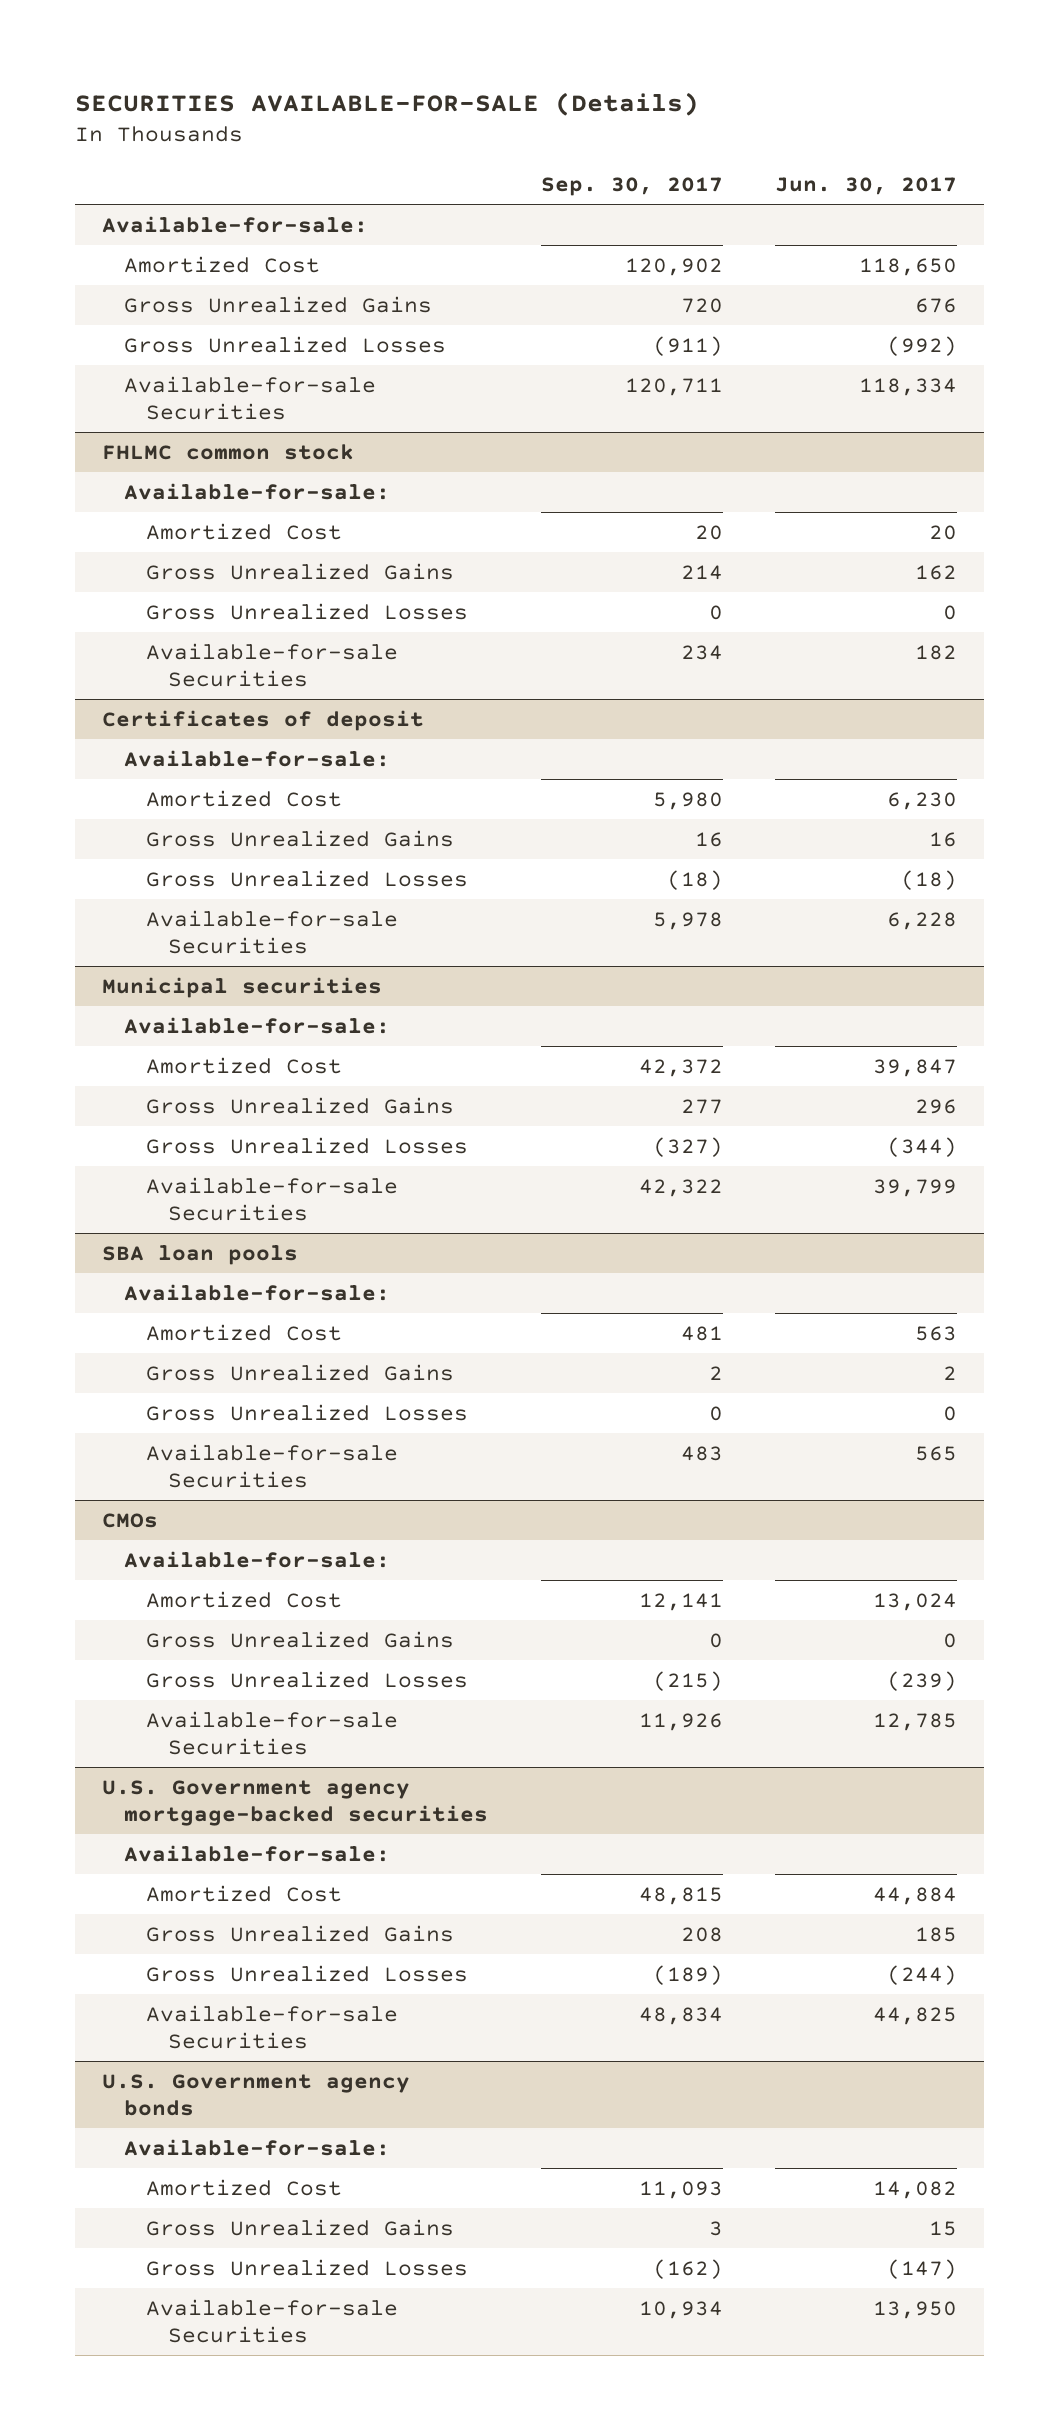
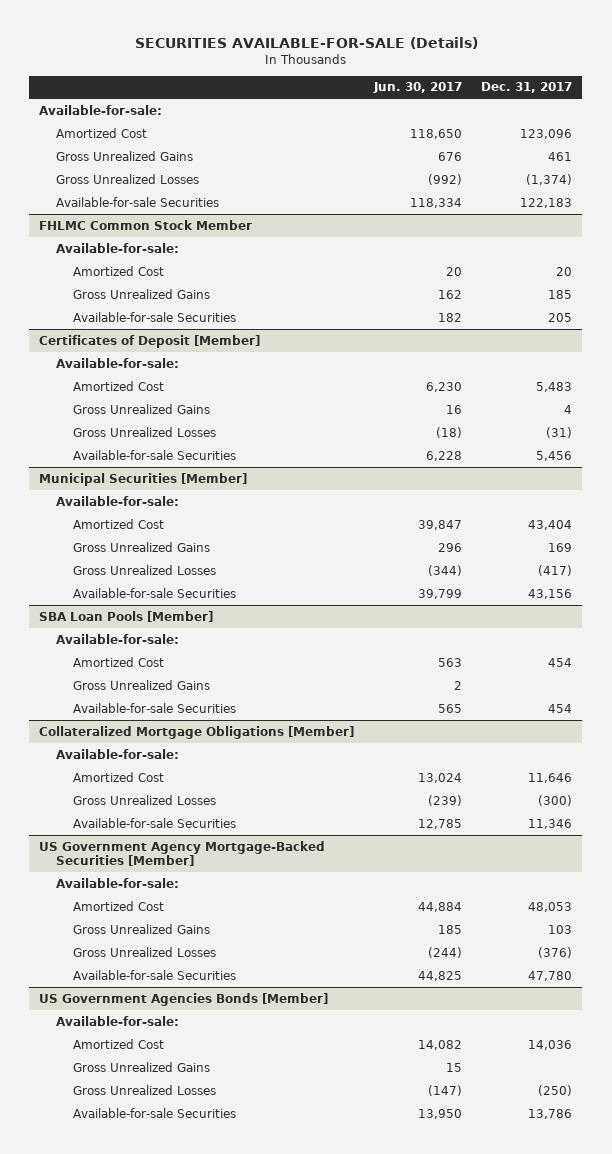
[540,177,723,197] Sep. 30, 2017 -> none
none -> [481,82,573,94] Dec. 31, 2017
[101,443,354,460] FHLMC common stock -> [39,219,253,230] FHLMC Common Stock Member
[145,602,468,620] Gross Unrealized Losses -> none
[101,709,424,731] Certificates of deposit -> [39,334,261,348] Certificates of Deposit [Member]
[101,976,382,998] Municipal securities -> [39,472,248,486] Municipal Securities [Member]
[101,1244,298,1265] SBA loan pools -> [39,610,214,622] SBA Loan Pools [Member]
[145,1403,468,1421] Gross Unrealized Losses -> none
[101,1512,158,1528] CMOs -> [39,725,355,739] Collateralized Mortgage Obligations [Member]
[145,1630,454,1648] Gross Unrealized Gains -> none
[101,1779,488,1826] U.S. Government agency mortgage-backed securities -> [39,840,326,867] US Government Agency Mortgage-Backed Securities [Member]
[101,2073,410,2116] U.S. Government agency bonds -> [39,992,329,1006] US Government Agencies Bonds [Member]

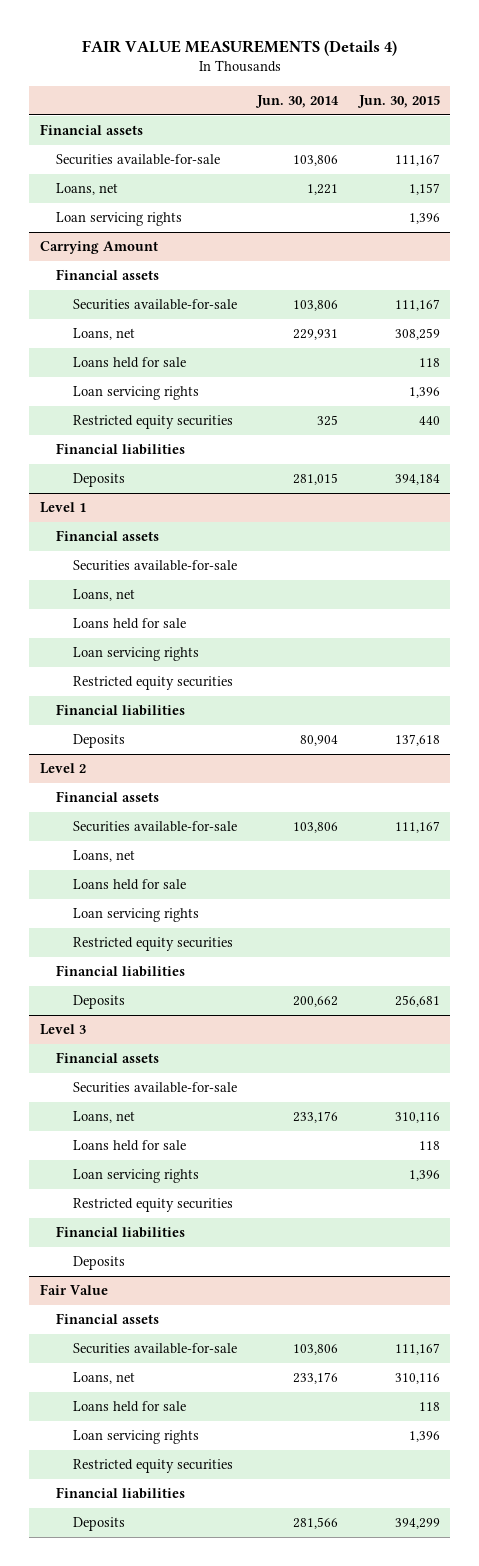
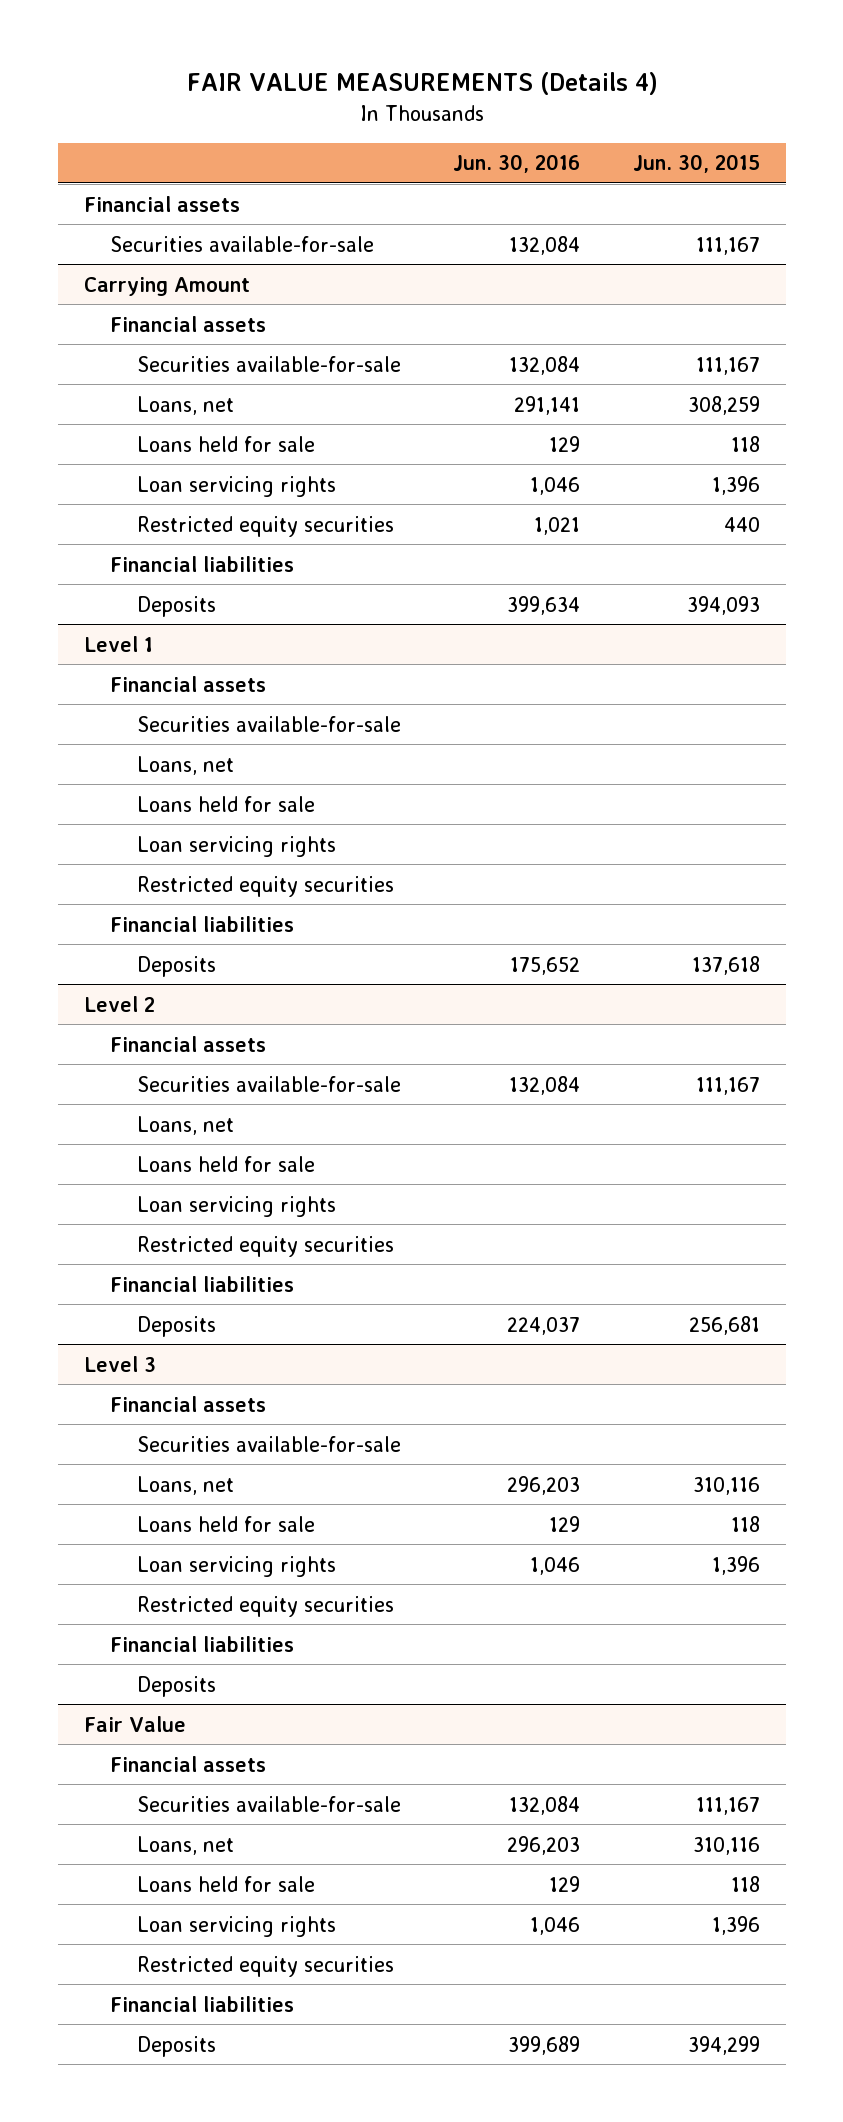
[255,94,340,108] Jun. 30, 2014 -> none
none -> [453,154,581,174] Jun. 30, 2016
[56,183,119,196] Loans, net -> none
[56,212,183,227] Loan servicing rights -> none
[394,474,440,486] 394,184 -> [686,595,760,615] 394,093

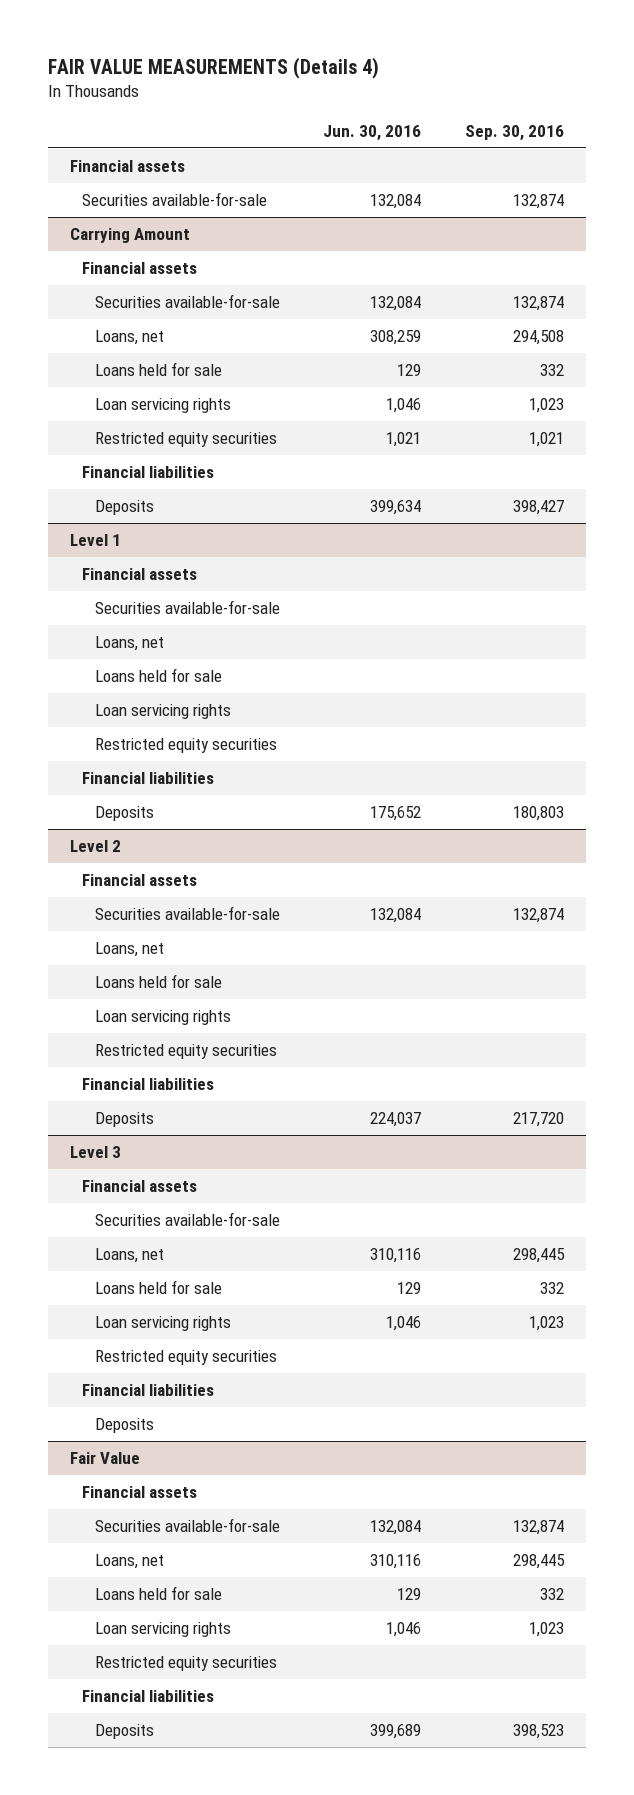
[632,154,760,174] Jun. 30, 2015 -> none
none -> [464,125,564,142] Sep. 30, 2016
[514,395,581,415] 291,141 -> [370,329,422,345] 308,259
[507,1475,581,1495] 296,203 -> [370,1247,422,1263] 310,116
[507,1835,581,1855] 296,203 -> [370,1553,422,1569] 310,116

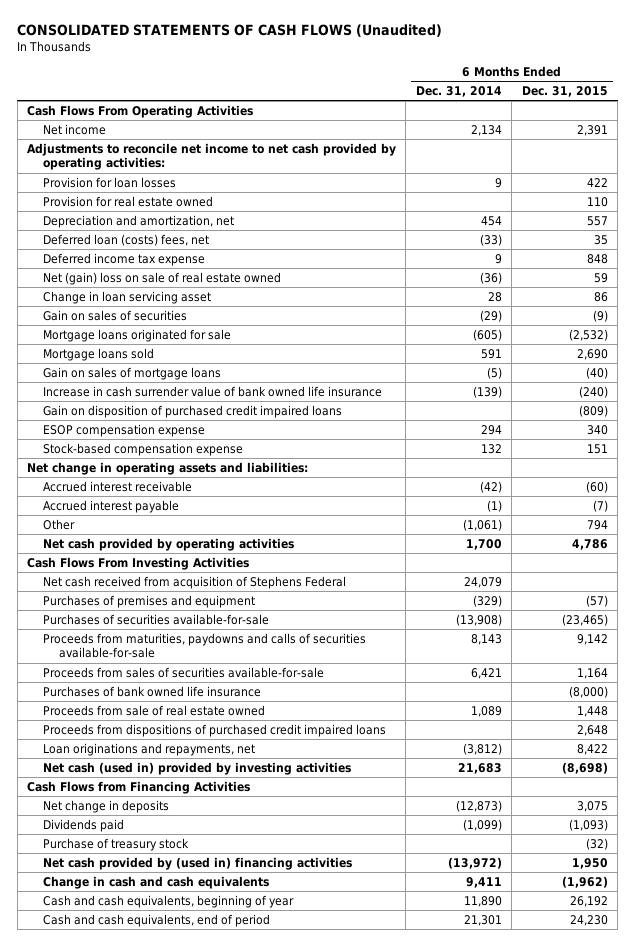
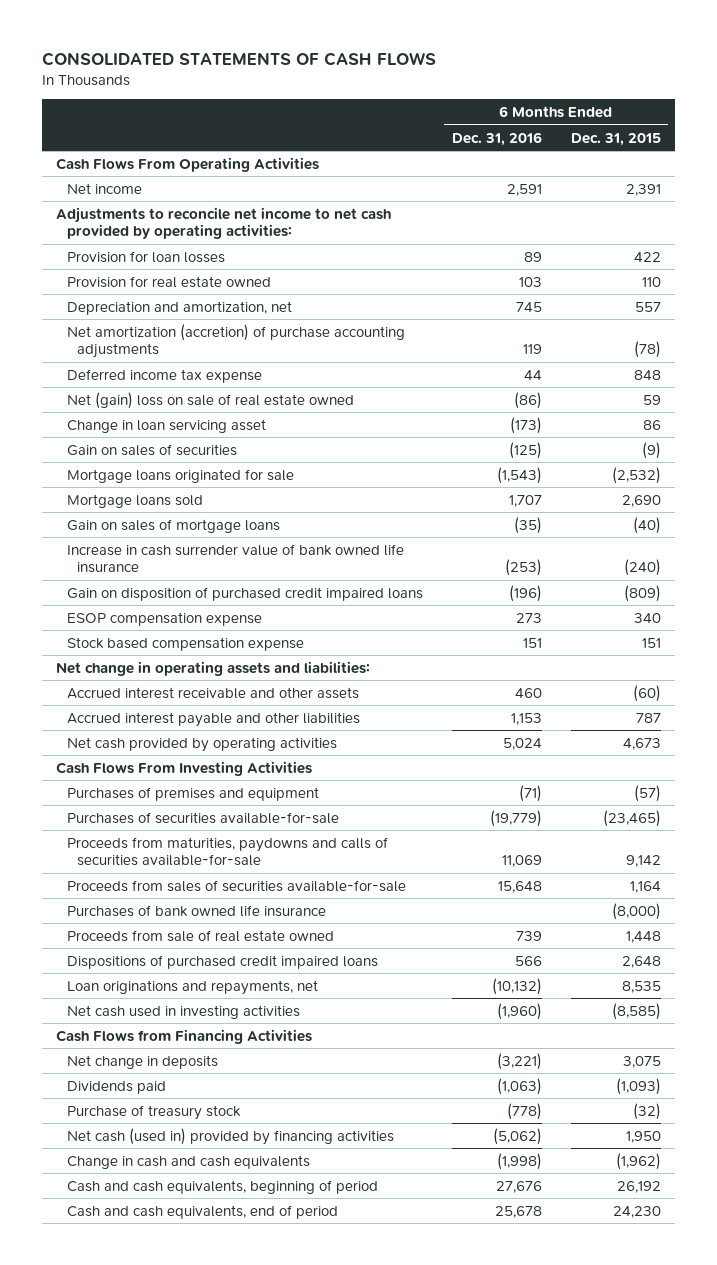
[17,24,443,38] CONSOLIDATED STATEMENTS OF CASH FLOWS (Unaudited) -> [41,51,436,66] CONSOLIDATED STATEMENTS OF CASH FLOWS
[415,85,502,97] Dec. 31, 2014 -> none
none -> [451,131,542,146] Dec. 31, 2016
[43,233,210,246] Deferred loan (costs) fees, net -> none
none -> [66,323,405,358] Net amortization (accretion) of purchase accounting adjustments
[43,442,244,456] Stock-based compensation expense -> [66,636,304,651] Stock based compensation expense
[43,518,76,530] Other -> none
[43,480,193,492] Accrued interest receivable -> [66,686,359,699] Accrued interest receivable and other assets
[43,499,180,513] Accrued interest payable -> [66,711,360,727] Accrued interest payable and other liabilities
[592,499,608,512] (7) -> [635,712,661,723] 787
[571,538,608,550] 4,786 -> [622,737,661,750] 4,673
[43,575,347,589] Net cash received from acquisition of Stephens Federal -> none
[43,723,387,737] Proceeds from dispositions of purchased credit impaired loans -> [66,954,378,969] Dispositions of purchased credit impaired loans
[576,743,608,755] 8,422 -> [621,980,661,993] 8,535
[43,761,352,775] Net cash (used in) provided by investing activities -> [66,1004,300,1019] Net cash used in investing activities
[561,761,608,774] (8,698) -> [611,1002,661,1020] (8,585)
[43,856,353,870] Net cash provided by (used in) financing activities -> [66,1127,394,1145] Net cash (used in) provided by financing activities
[43,894,295,908] Cash and cash equivalents, beginning of year -> [66,1179,378,1194] Cash and cash equivalents, beginning of period

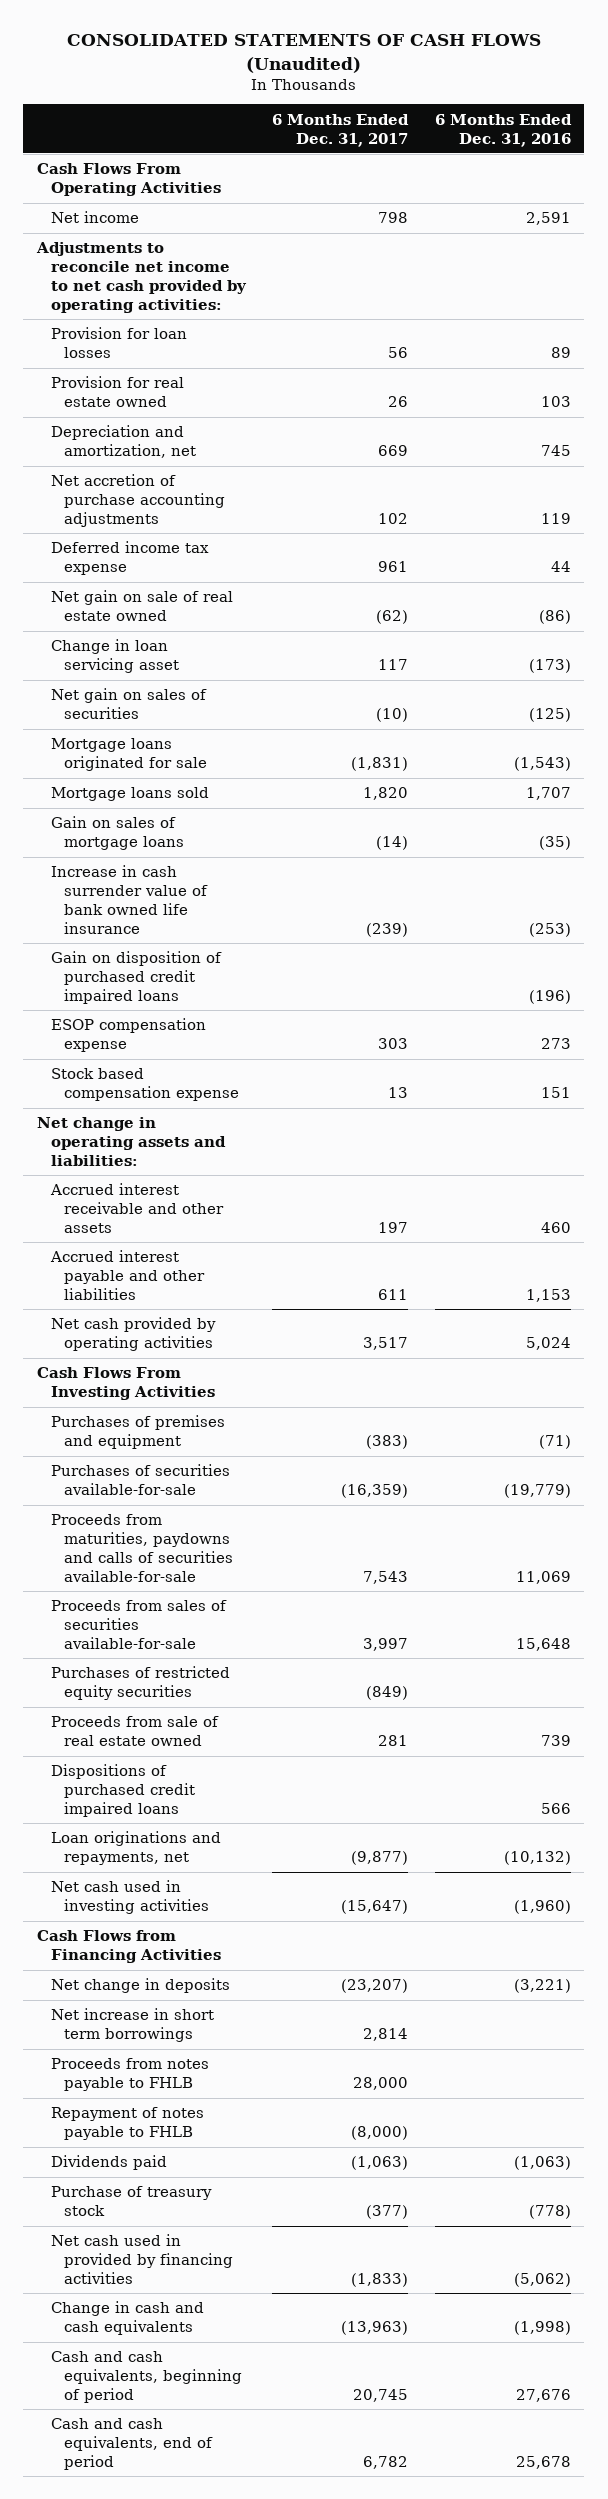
[41,51,436,66] CONSOLIDATED STATEMENTS OF CASH FLOWS -> [66,34,541,73] CONSOLIDATED STATEMENTS OF CASH FLOWS (Unaudited)
[570,132,661,146] Dec. 31, 2015 -> none
none -> [272,113,410,147] 6 Months Ended Dec. 31, 2017
[66,323,405,358] Net amortization (accretion) of purchase accounting adjustments -> [50,474,226,527] Net accretion of purchase accounting adjustments
[66,391,354,409] Net (gain) loss on sale of real estate owned -> [50,590,233,622] Net gain on sale of real estate owned
[66,443,237,456] Gain on sales of securities -> [50,688,207,720] Net gain on sales of securities
[66,904,326,917] Purchases of bank owned life insurance -> none
none -> [50,1666,230,1701] Purchases of restricted equity securities
none -> [50,2008,214,2043] Net increase in short term borrowings
none -> [50,2058,209,2092] Proceeds from notes payable to FHLB
none -> [50,2107,204,2141] Repayment of notes payable to FHLB
[66,1127,394,1145] Net cash (used in) provided by financing activities -> [50,2234,234,2284] Net cash used in provided by financing activities

